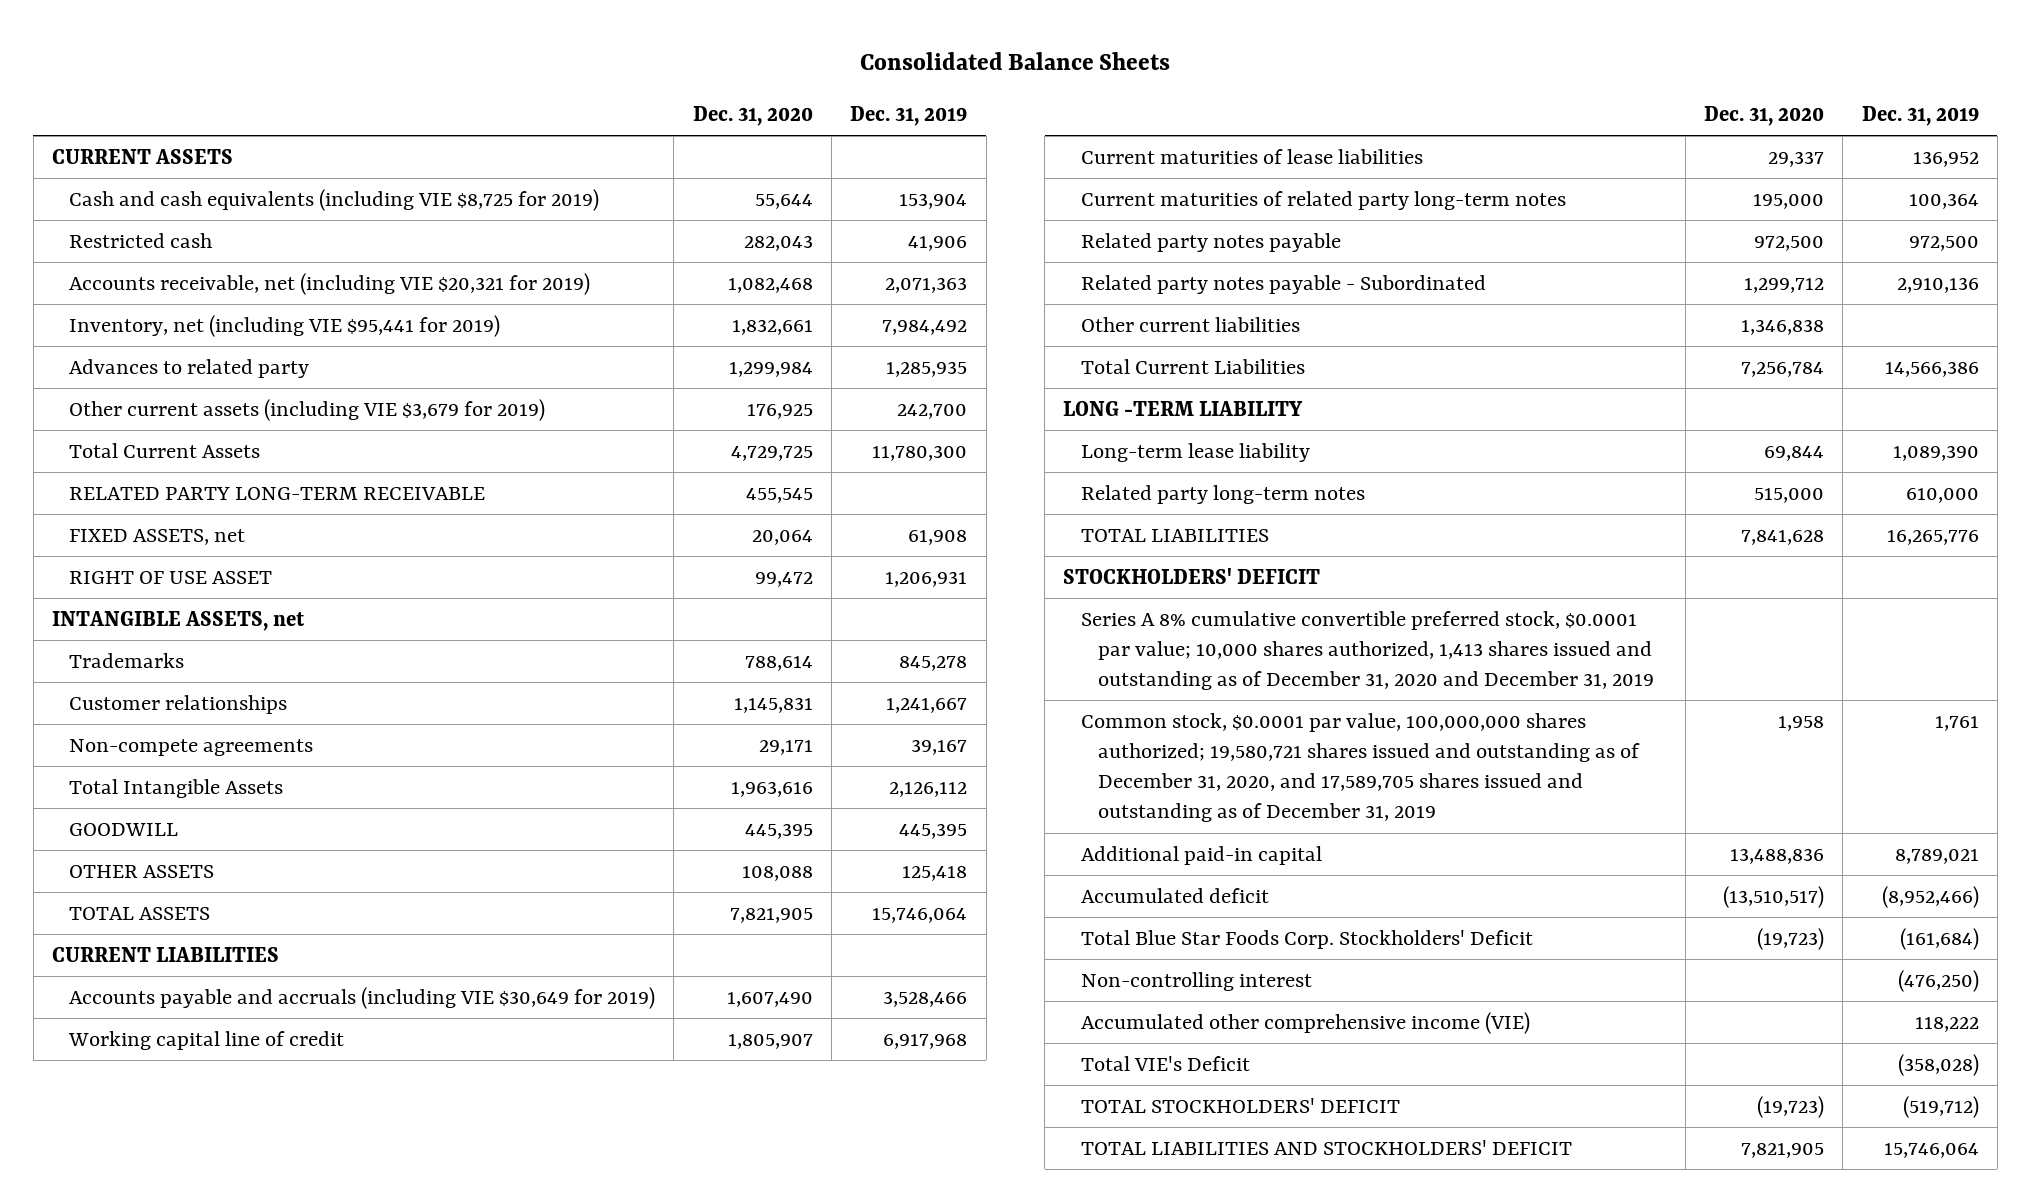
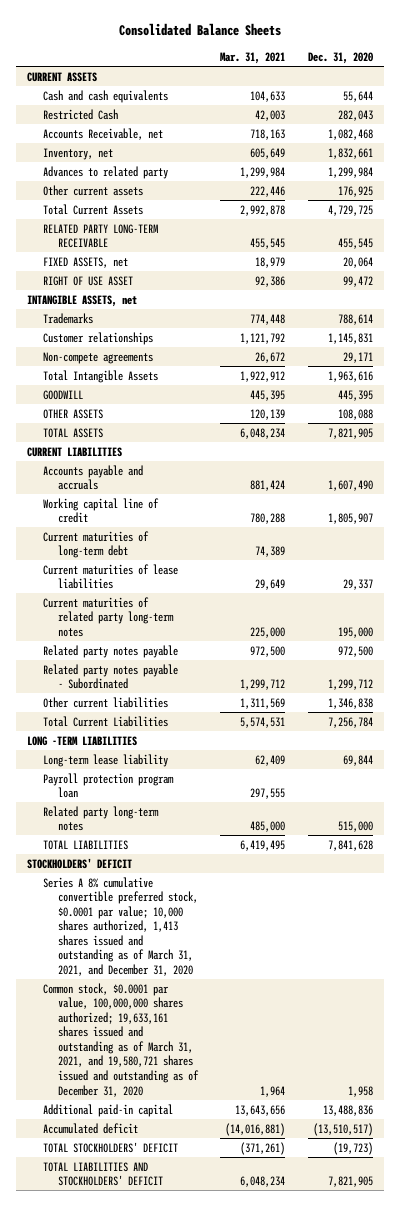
[850,105,968,126] Dec. 31, 2019 -> none
none -> [220,51,286,64] Mar. 31, 2021
[69,188,600,211] Cash and cash equivalents (including VIE $8,725 for 2019) -> [42,89,168,103] Cash and cash equivalents
[69,232,213,248] Restricted cash -> [42,108,118,120] Restricted Cash
[69,272,591,295] Accounts receivable, net (including VIE $20,321 for 2019) -> [42,127,163,140] Accounts Receivable, net
[69,314,501,337] Inventory, net (including VIE $95,441 for 2019) -> [42,147,113,160] Inventory, net
[69,398,546,421] Other current assets (including VIE $3,679 for 2019) -> [42,184,143,196] Other current assets
[69,986,656,1009] Accounts payable and accruals (including VIE $30,649 for 2019) -> [42,464,143,491] Accounts payable and accruals
none -> [42,530,149,559] Current maturities of long-term debt
[1063,400,1304,416] LONG -TERM LIABILITY -> [27,735,138,746] LONG -TERM LIABILITIES
none -> [42,772,174,799] Payroll protection program loan
[1080,610,1654,691] Series A 8% cumulative convertible preferred stock, $0.0001 par value; 10,000 shares authorized, 1,413 shares issued and outstanding as of December 31, 2020 and December 31, 2019 -> [42,876,198,976] Series A 8% cumulative convertible preferred stock, $0.0001 par value; 10,000 shares authorized, 1,413 shares issued and outstanding as of March 31, 2021, and December 31, 2020
[1080,712,1640,823] Common stock, $0.0001 par value, 100,000,000 shares authorized; 19,580,721 shares issued and outstanding as of December 31, 2020, and 17,589,705 shares issued and outstanding as of December 31, 2019 -> [42,982,199,1097] Common stock, $0.0001 par value, 100,000,000 shares authorized; 19,633,161 shares issued and outstanding as of March 31, 2021, and 19,580,721 shares issued and outstanding as of December 31, 2020
[1080,929,1533,949] Total Blue Star Foods Corp. Stockholders' Deficit -> none
[1080,971,1312,991] Non-controlling interest -> none
[1080,1011,1530,1034] Accumulated other comprehensive income (VIE) -> none
[1080,1055,1250,1071] Total VIE's Deficit -> none

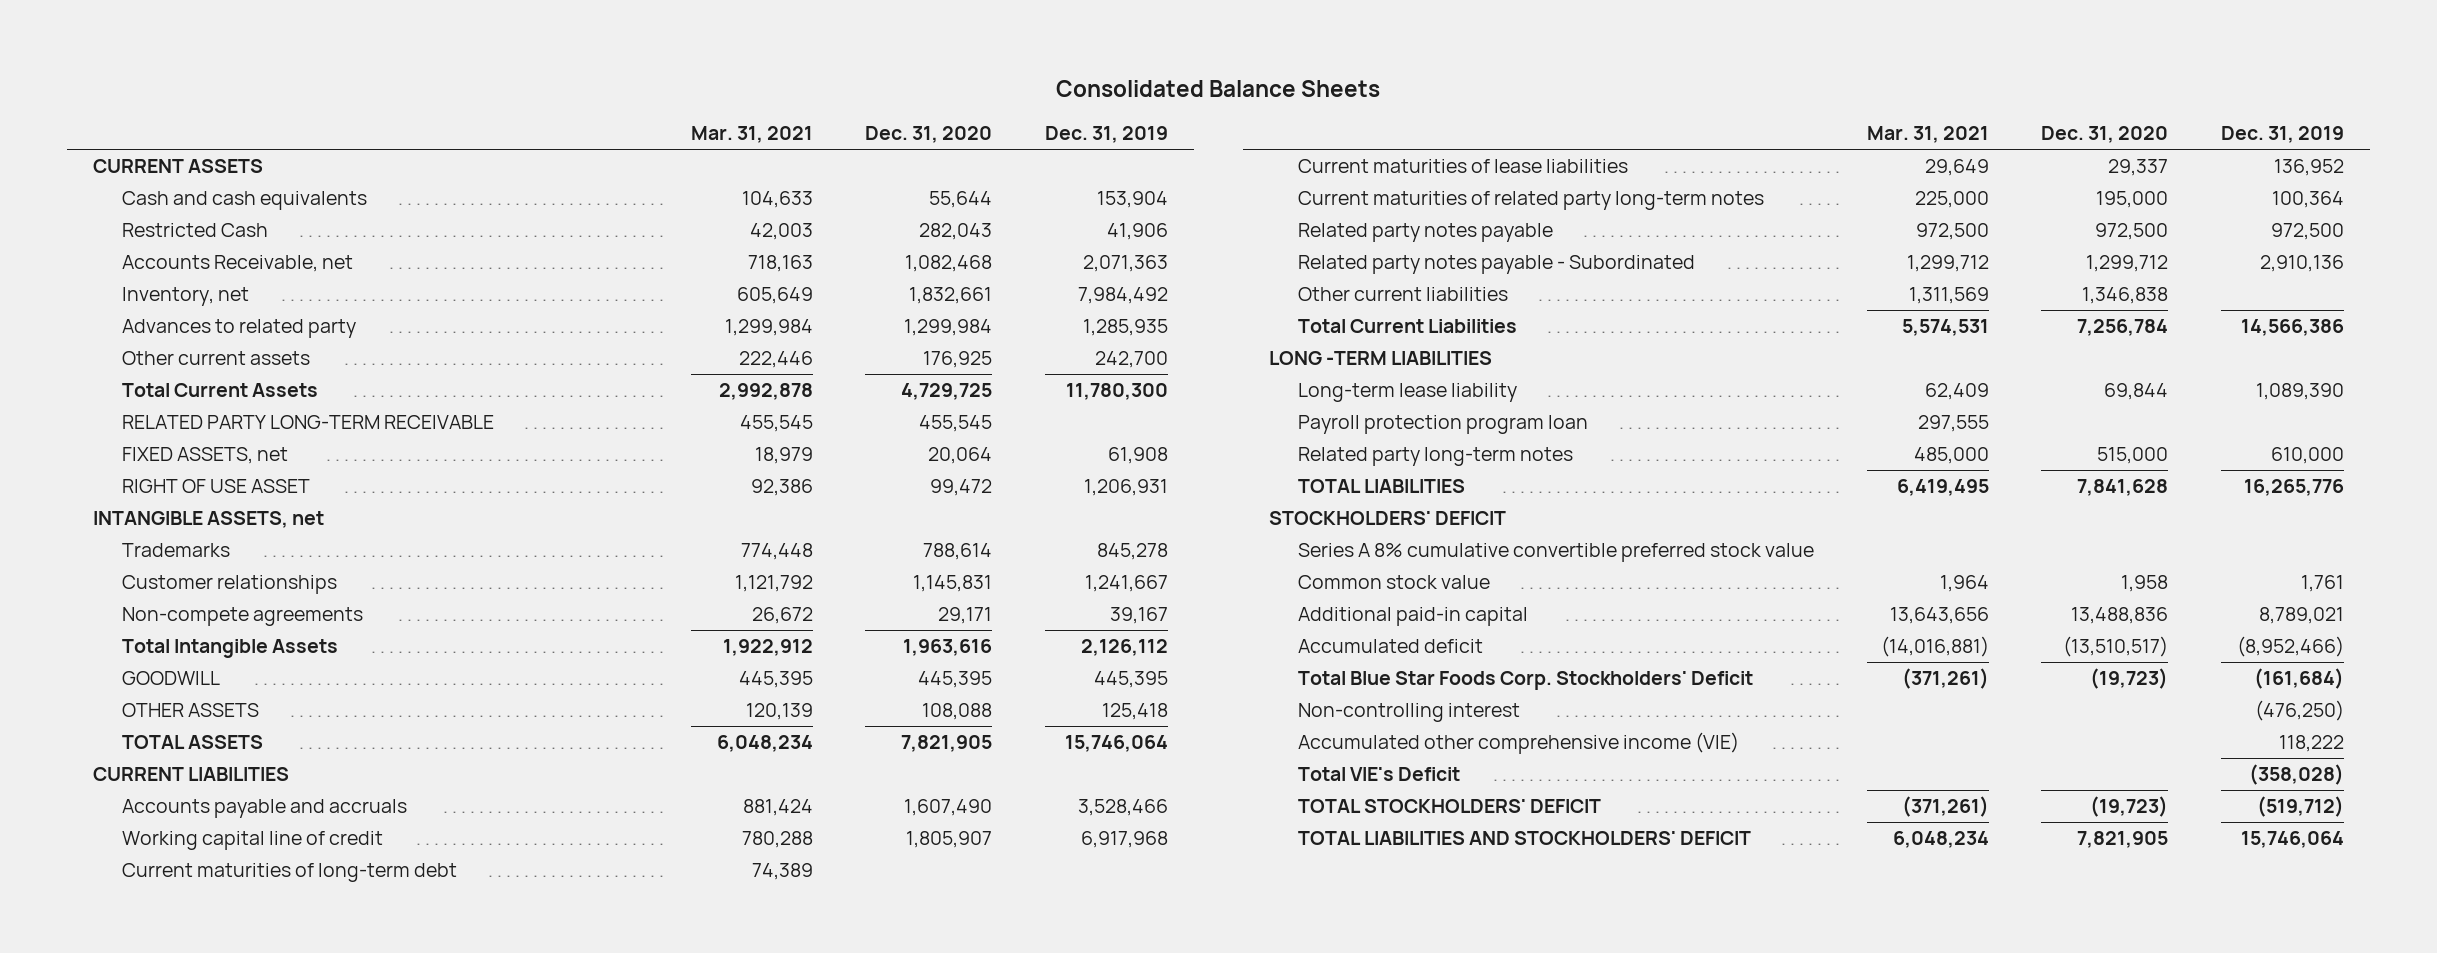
none -> [1044,126,1168,144] Dec. 31, 2019
[42,876,198,976] Series A 8% cumulative convertible preferred stock, $0.0001 par value; 10,000 shares authorized, 1,413 shares issued and outstanding as of March 31, 2021, and December 31, 2020 -> [1298,543,1815,563] Series A 8% cumulative convertible preferred stock value
[42,982,199,1097] Common stock, $0.0001 par value, 100,000,000 shares authorized; 19,633,161 shares issued and outstanding as of March 31, 2021, and 19,580,721 shares issued and outstanding as of December 31, 2020 -> [1298,575,1491,590] Common stock value
none -> [1298,671,1754,691] Total Blue Star Foods Corp. Stockholders' Deficit
none -> [1298,703,1521,723] Non-controlling interest
none -> [1298,732,1740,755] Accumulated other comprehensive income (VIE)
none -> [1298,767,1461,782] Total VIE's Deficit

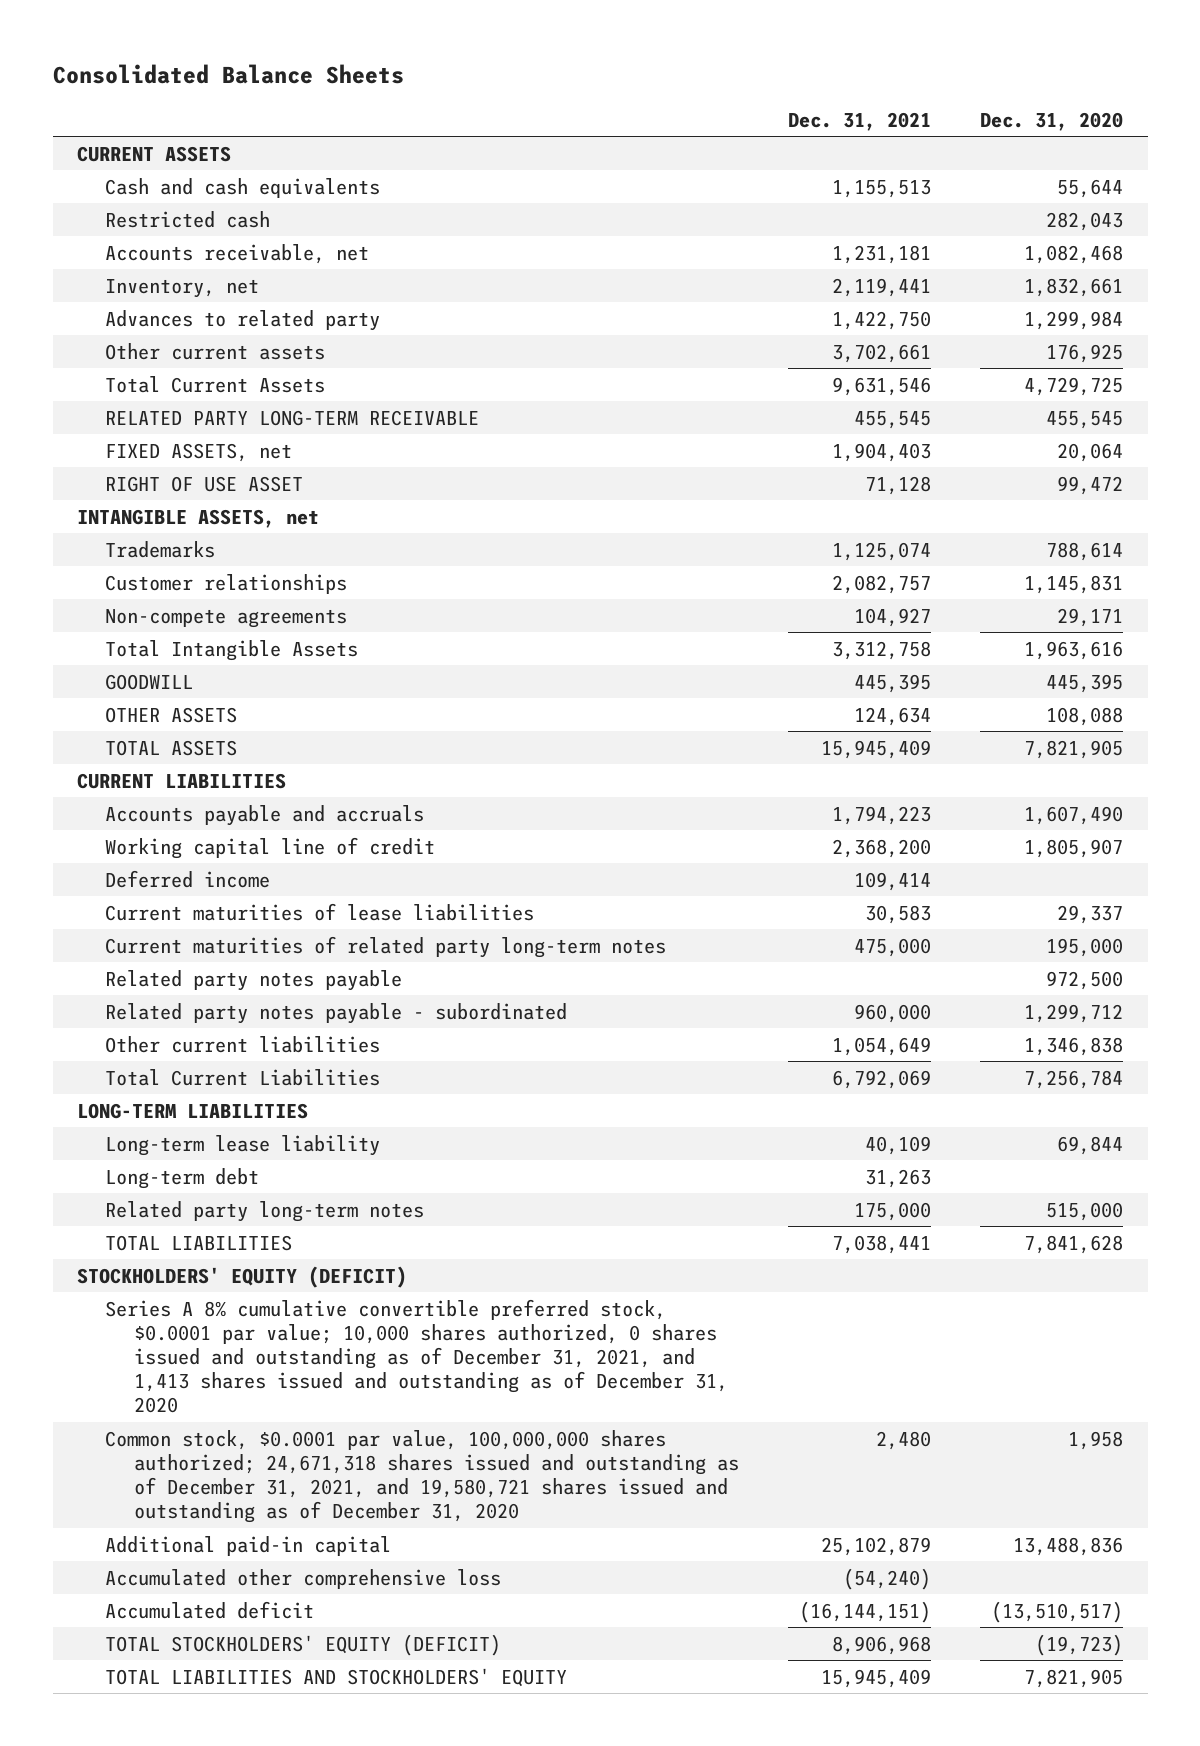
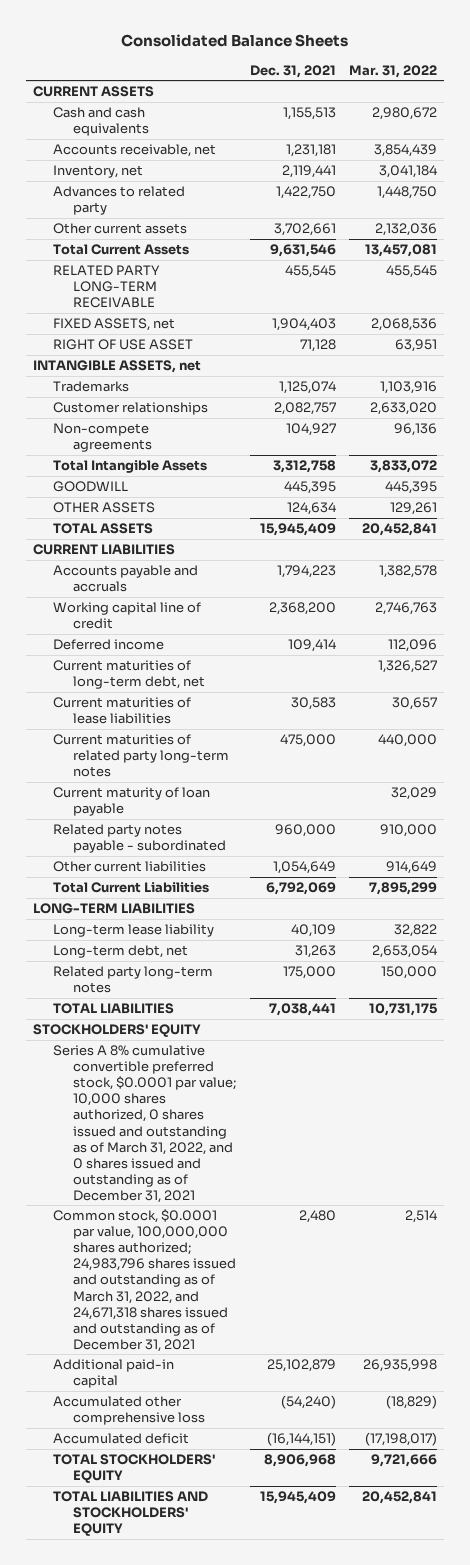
[979,111,1123,131] Dec. 31, 2020 -> none
none -> [349,64,438,78] Mar. 31, 2022
[105,210,271,228] Restricted cash -> none
none -> [52,660,205,690] Current maturities of long-term debt, net
[105,969,403,991] Related party notes payable -> none
none -> [52,787,210,817] Current maturity of loan payable
[105,1167,260,1189] Long-term debt -> [52,945,188,959] Long-term debt, net
[77,1265,408,1288] STOCKHOLDERS' EQUITY (DEFICIT) -> [32,1024,201,1038] STOCKHOLDERS' EQUITY
[105,1298,728,1414] Series A 8% cumulative convertible preferred stock, $0.0001 par value; 10,000 shares authorized, 0 shares issued and outstanding as of December 31, 2021, and 1,413 shares issued and outstanding as of December 31, 2020 -> [52,1045,236,1203] Series A 8% cumulative convertible preferred stock, $0.0001 par value; 10,000 shares authorized, 0 shares issued and outstanding as of March 31, 2022, and 0 shares issued and outstanding as of December 31, 2021
[105,1429,739,1523] Common stock, $0.0001 par value, 100,000,000 shares authorized; 24,671,318 shares issued and outstanding as of December 31, 2021, and 19,580,721 shares issued and outstanding as of December 31, 2020 -> [52,1209,236,1352] Common stock, $0.0001 par value, 100,000,000 shares authorized; 24,983,796 shares issued and outstanding as of March 31, 2022, and 24,671,318 shares issued and outstanding as of December 31, 2021
[105,1633,502,1656] TOTAL STOCKHOLDERS' EQUITY (DEFICIT) -> [52,1454,215,1484] TOTAL STOCKHOLDERS' EQUITY

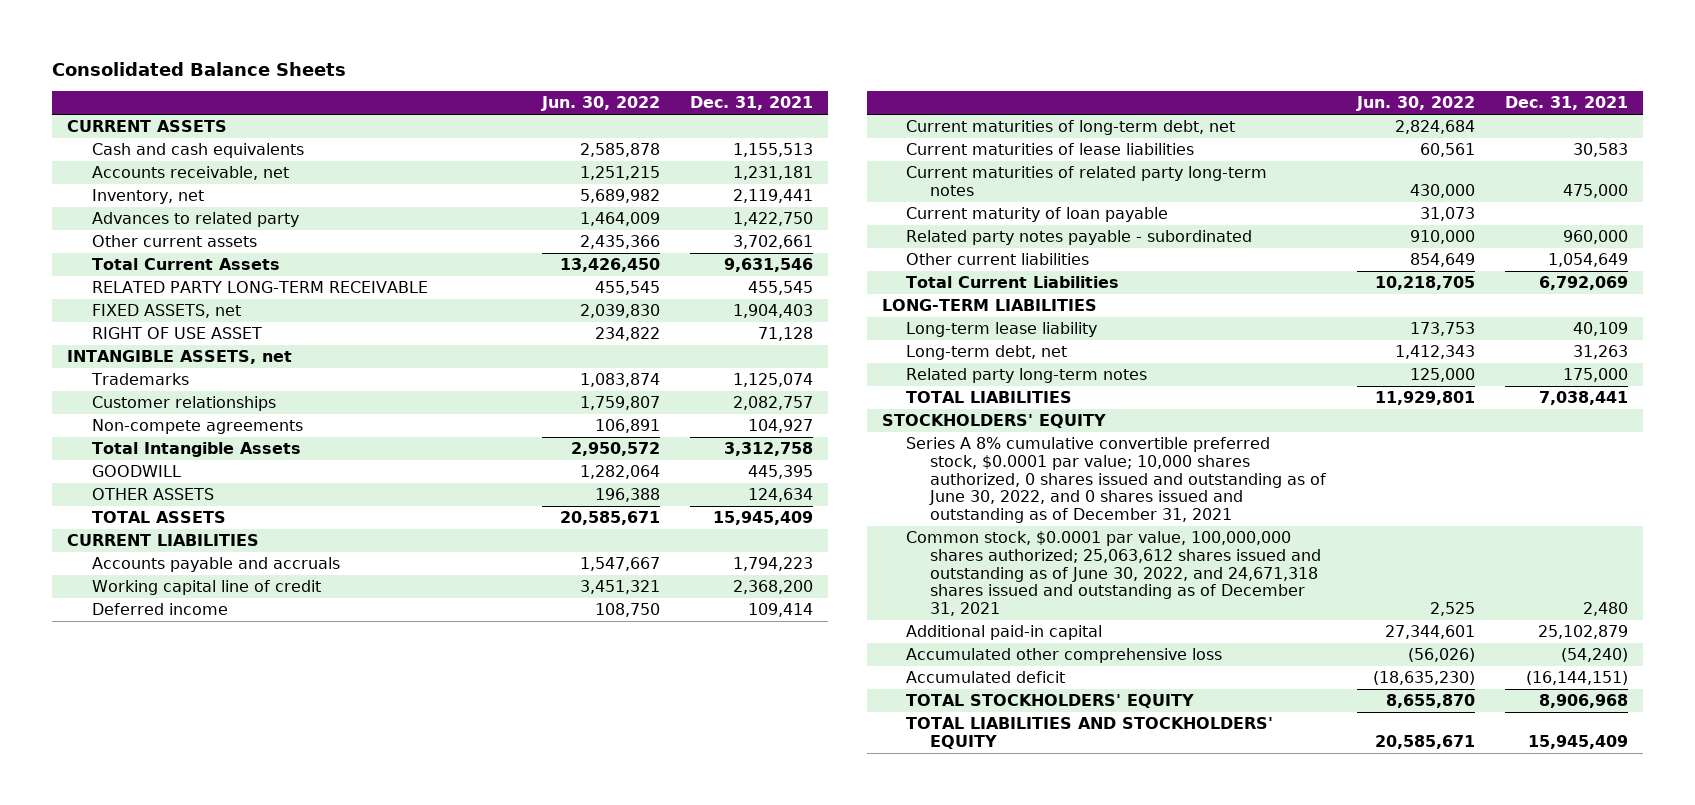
[349,64,438,78] Mar. 31, 2022 -> none
none -> [541,96,661,112] Jun. 30, 2022
[52,1045,236,1203] Series A 8% cumulative convertible preferred stock, $0.0001 par value; 10,000 shares authorized, 0 shares issued and outstanding as of March 31, 2022, and 0 shares issued and outstanding as of December 31, 2021 -> [906,436,1327,524] Series A 8% cumulative convertible preferred stock, $0.0001 par value; 10,000 shares authorized, 0 shares issued and outstanding as of June 30, 2022, and 0 shares issued and outstanding as of December 31, 2021
[52,1209,236,1352] Common stock, $0.0001 par value, 100,000,000 shares authorized; 24,983,796 shares issued and outstanding as of March 31, 2022, and 24,671,318 shares issued and outstanding as of December 31, 2021 -> [906,530,1322,617] Common stock, $0.0001 par value, 100,000,000 shares authorized; 25,063,612 shares issued and outstanding as of June 30, 2022, and 24,671,318 shares issued and outstanding as of December 31, 2021

